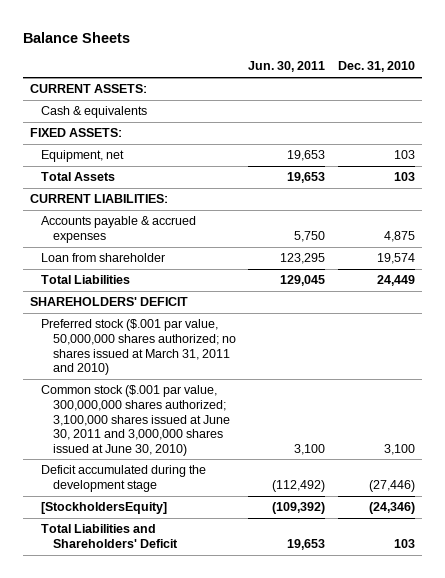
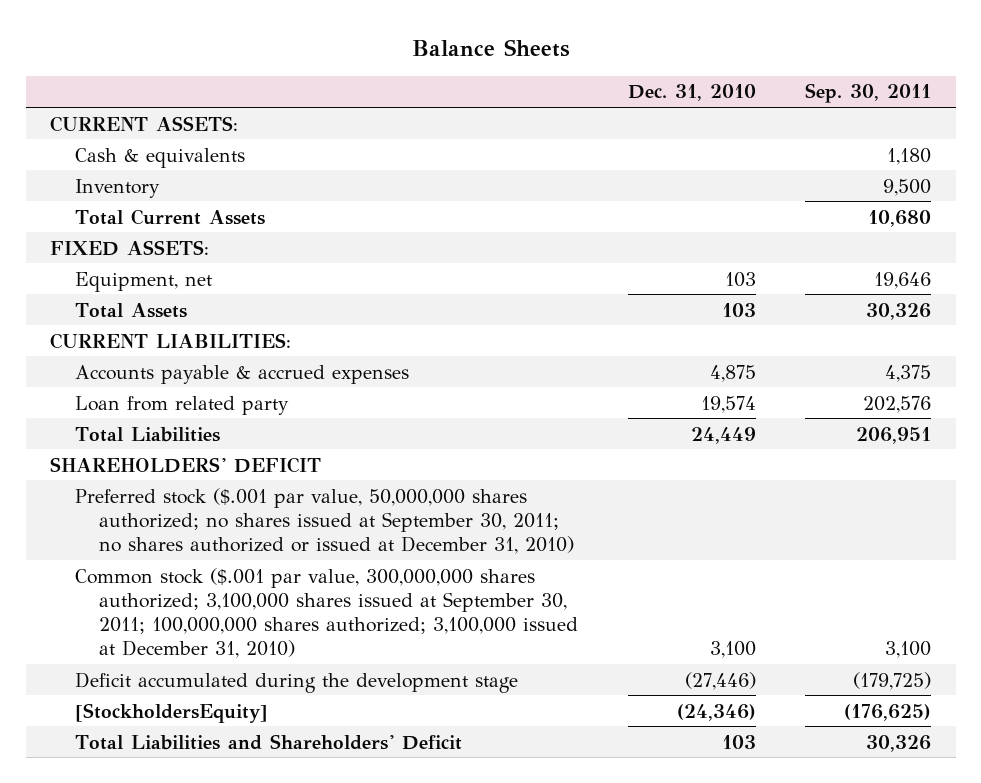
[248,61,326,73] Jun. 30, 2011 -> none
none -> [804,83,931,104] Sep. 30, 2011
none -> [74,178,160,198] Inventory
none -> [74,208,265,225] Total Current Assets
[41,253,166,263] Loan from shareholder -> [74,395,289,415] Loan from related party
[41,319,236,376] Preferred stock ($.001 par value, 50,000,000 shares authorized; no shares issued at March 31, 2011 and 2010) -> [74,487,575,554] Preferred stock ($.001 par value, 50,000,000 shares authorized; no shares issued at September 30, 2011; no shares authorized or issued at December 31, 2010)
[41,385,230,456] Common stock ($.001 par value, 300,000,000 shares authorized; 3,100,000 shares issued at June 30, 2011 and 3,000,000 shares issued at June 30, 2010) -> [74,567,579,659] Common stock ($.001 par value, 300,000,000 shares authorized; 3,100,000 shares issued at September 30, 2011; 100,000,000 shares authorized; 3,100,000 issued at December 31, 2010)

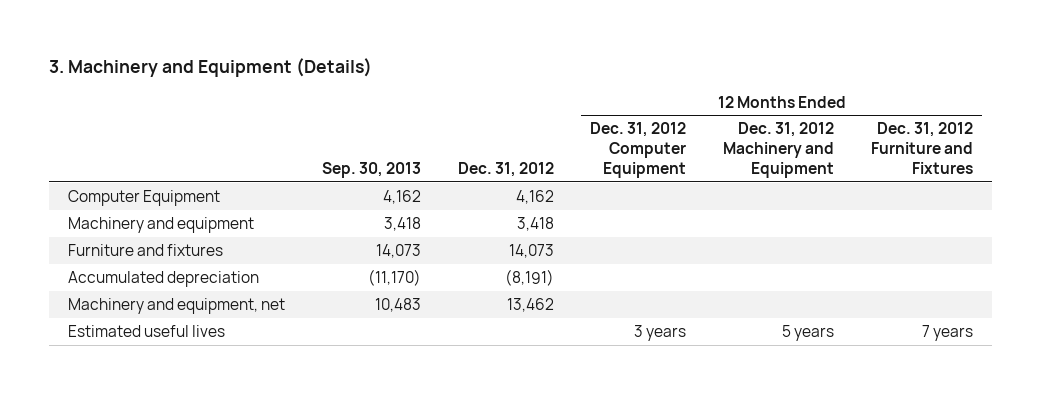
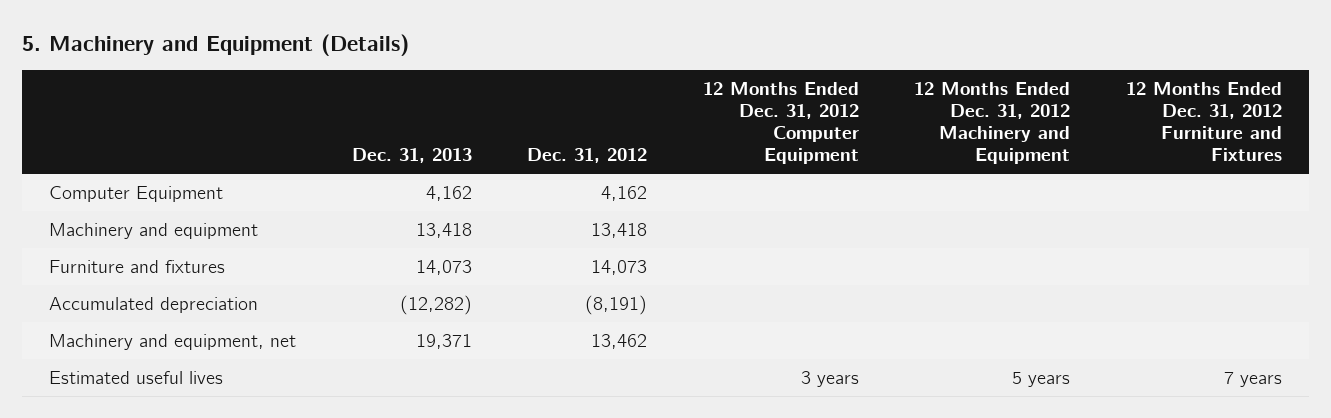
[49,58,373,78] 3. Machinery and Equipment (Details) -> [21,34,409,57] 5. Machinery and Equipment (Details)
[321,162,421,179] Sep. 30, 2013 -> none
none -> [351,148,472,164] Dec. 31, 2013
[516,216,554,231] 3,418 -> [591,223,648,239] 13,418

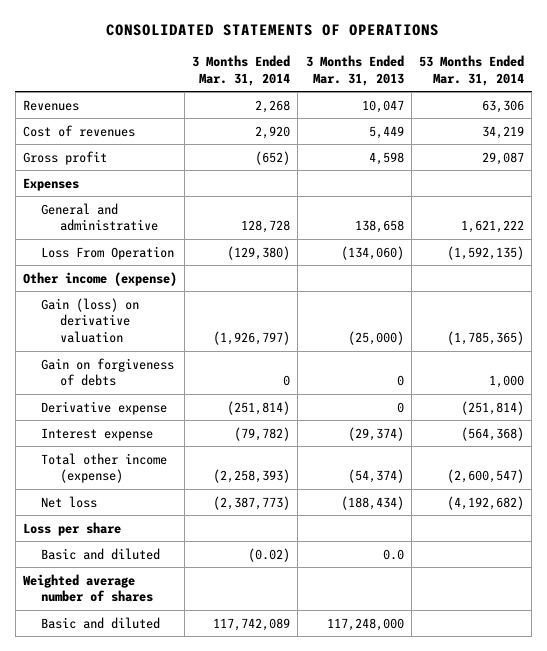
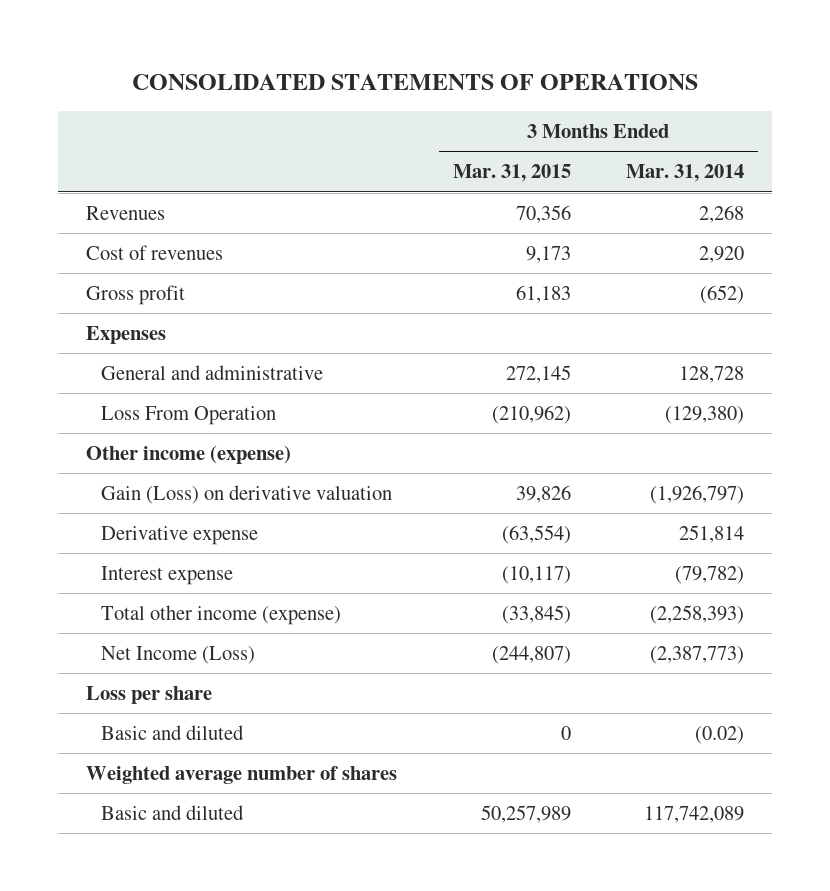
[305,54,404,86] 3 Months Ended Mar. 31, 2013 -> none
[419,54,525,86] 53 Months Ended Mar. 31, 2014 -> none
none -> [452,164,571,183] Mar. 31, 2015
[41,357,175,387] Gain on forgiveness of debts -> none
[41,297,140,344] Gain (loss) on derivative valuation -> [101,484,393,504] Gain (Loss) on derivative valuation
[227,400,291,415] (251,814) -> [679,524,745,543] 251,814
[41,495,98,508] Net loss -> [101,645,256,664] Net Income (Loss)

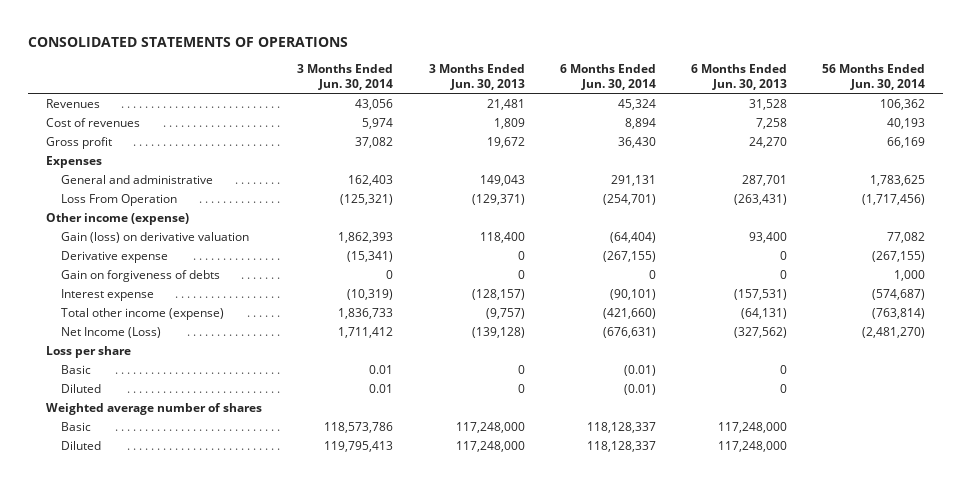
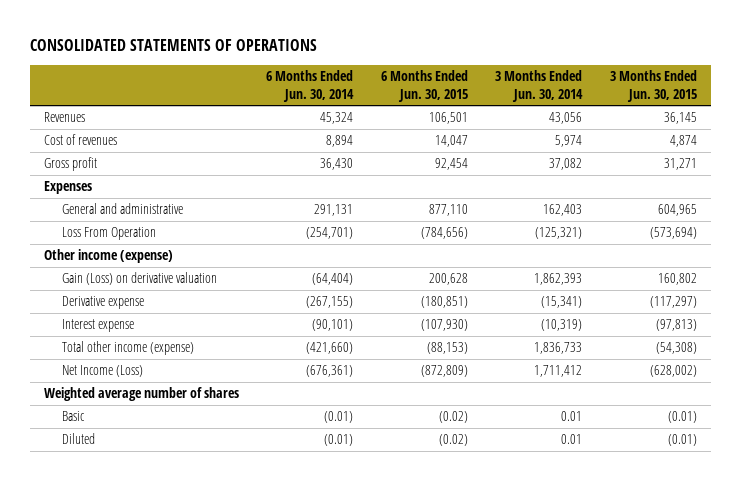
[428,63,525,91] 3 Months Ended Jun. 30, 2013 -> none
[691,63,788,91] 6 Months Ended Jun. 30, 2013 -> none
[822,63,926,91] 56 Months Ended Jun. 30, 2014 -> none
none -> [380,70,468,102] 6 Months Ended Jun. 30, 2015
none -> [610,70,698,102] 3 Months Ended Jun. 30, 2015
[60,231,249,243] Gain (loss) on derivative valuation -> [62,272,218,286] Gain (Loss) on derivative valuation
[60,269,220,282] Gain on forgiveness of debts -> none
[45,345,131,358] Loss per share -> none
[602,326,656,338] (676,631) -> [306,365,354,378] (676,361)
[45,402,262,415] Weighted average number of shares -> [43,387,239,402] Weighted average number of shares
[60,421,91,431] Basic -> none
[60,440,101,450] Diluted -> none

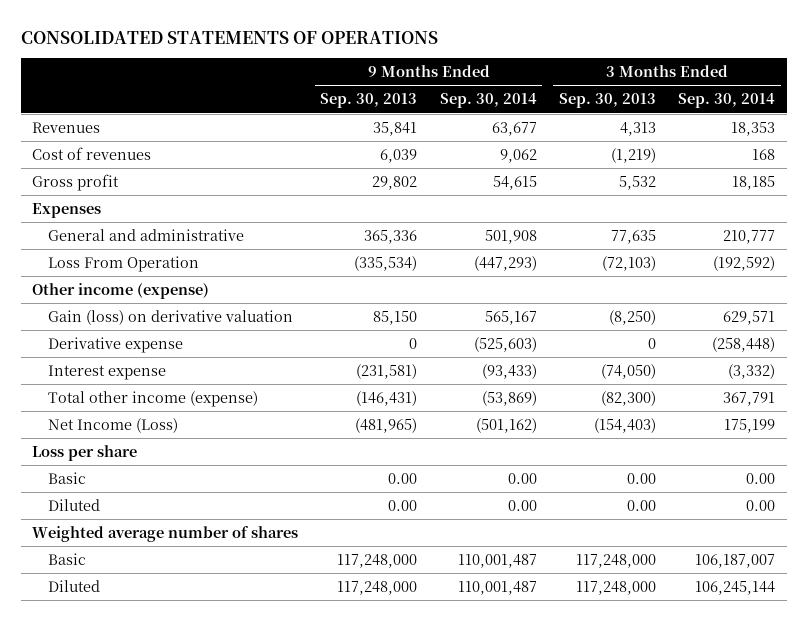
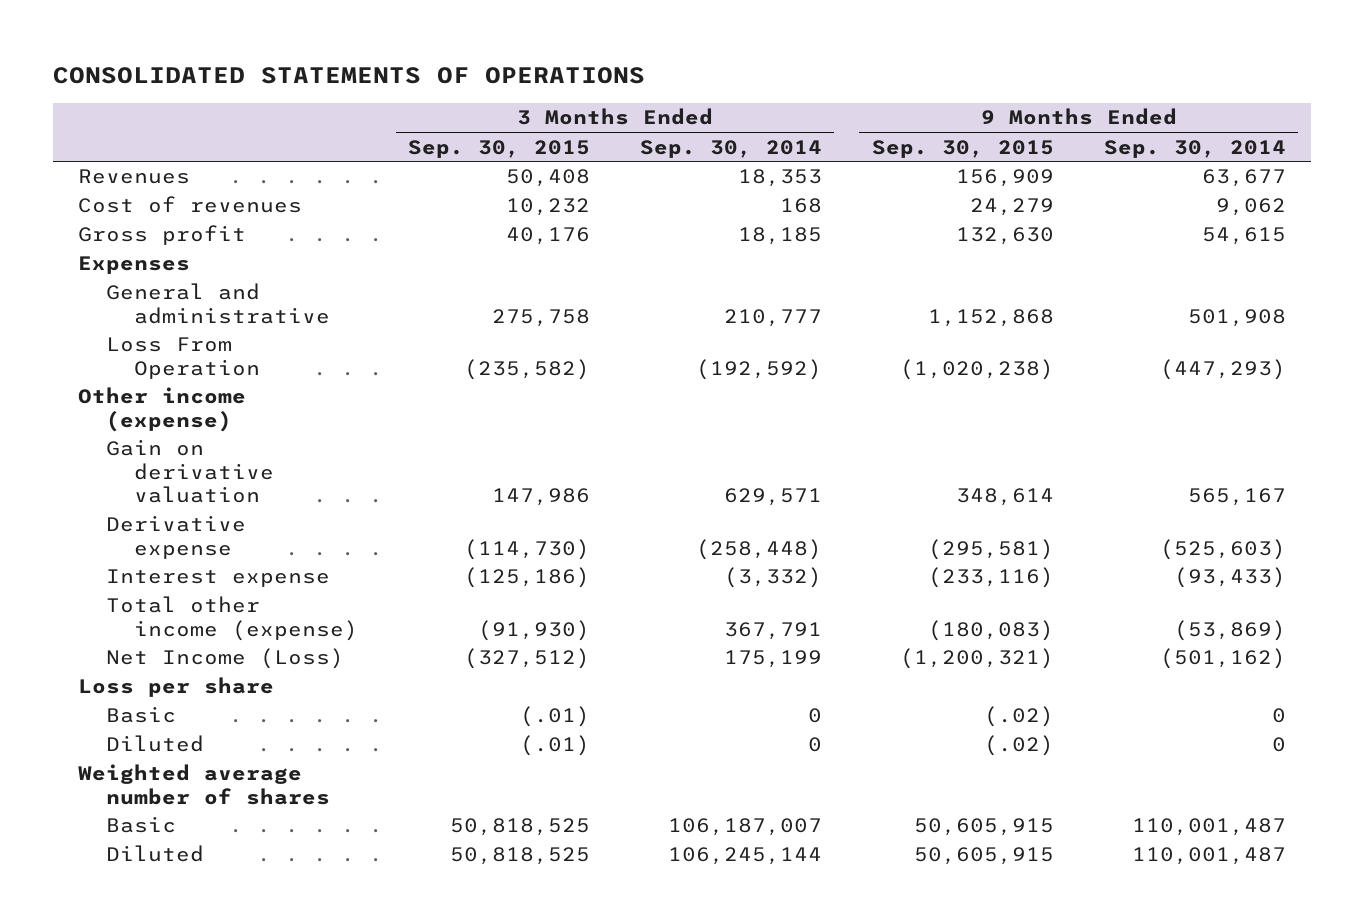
[320,93,418,109] Sep. 30, 2013 -> none
[559,93,657,109] Sep. 30, 2013 -> none
none -> [408,139,591,158] Sep. 30, 2015
none -> [871,139,1054,158] Sep. 30, 2015
[47,309,293,325] Gain (loss) on derivative valuation -> [106,439,275,503] Gain on derivative valuation
[507,472,537,484] 0.00 -> [1271,708,1286,724] 0
[746,472,776,484] 0.00 -> [807,708,822,724] 0
[507,499,537,511] 0.00 -> [1271,737,1286,753] 0
[746,499,776,511] 0.00 -> [807,737,822,753] 0

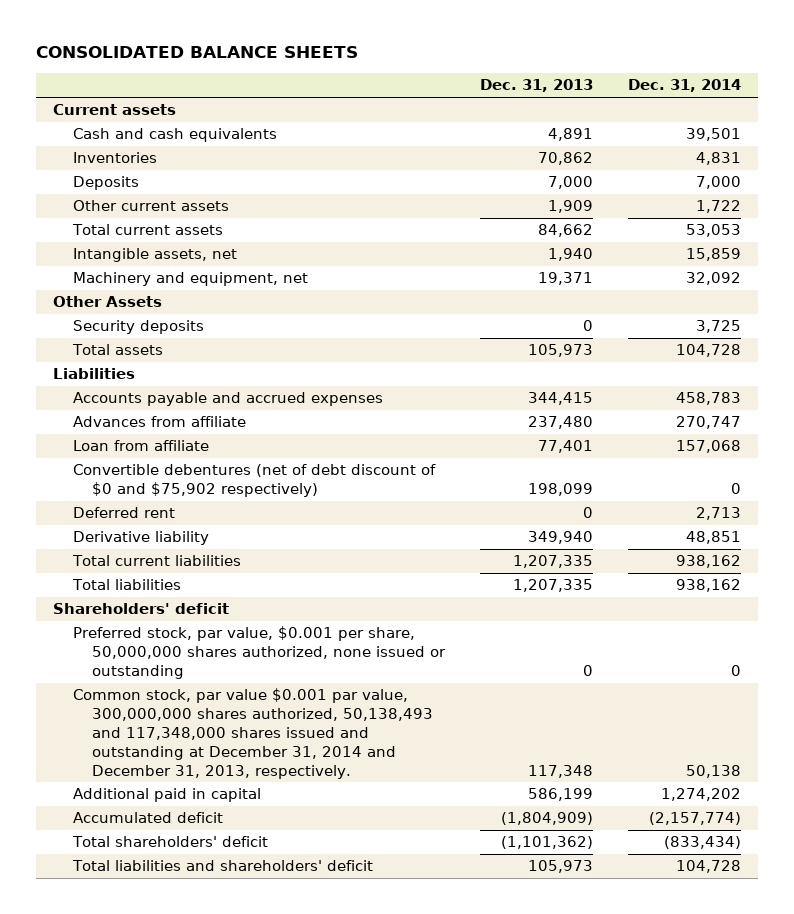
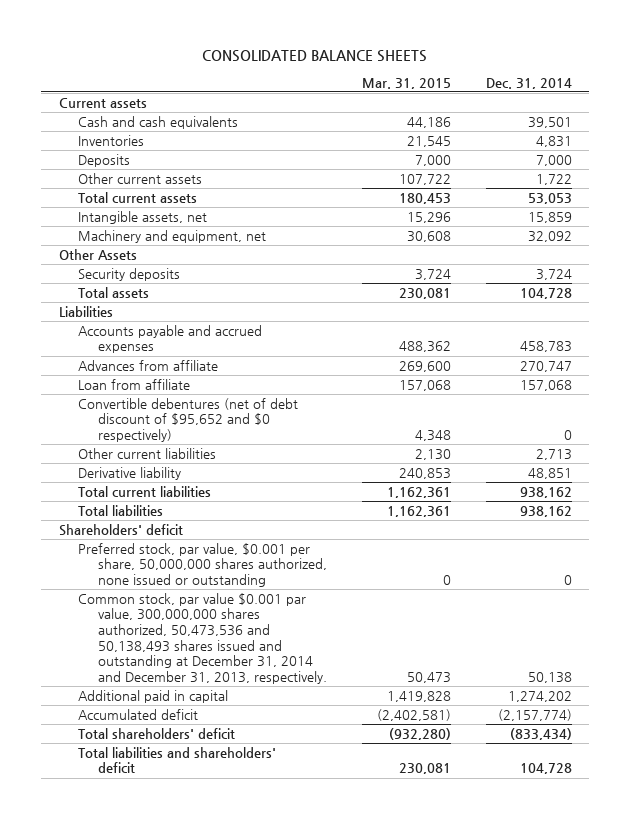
[479,79,593,93] Dec. 31, 2013 -> none
none -> [361,77,451,89] Mar. 31, 2015
[695,320,741,334] 3,725 -> [535,268,572,280] 3,724
[72,464,436,498] Convertible debentures (net of debt discount of $0 and $75,902 respectively) -> [78,397,299,442] Convertible debentures (net of debt discount of $95,652 and $0 respectively)
[72,507,175,519] Deferred rent -> [78,447,217,459] Other current liabilities
[72,688,433,779] Common stock, par value $0.001 par value, 300,000,000 shares authorized, 50,138,493 and 117,348,000 shares issued and outstanding at December 31, 2014 and December 31, 2013, respectively. -> [78,592,327,684] Common stock, par value $0.001 par value, 300,000,000 shares authorized, 50,473,536 and 50,138,493 shares issued and outstanding at December 31, 2014 and December 31, 2013, respectively.

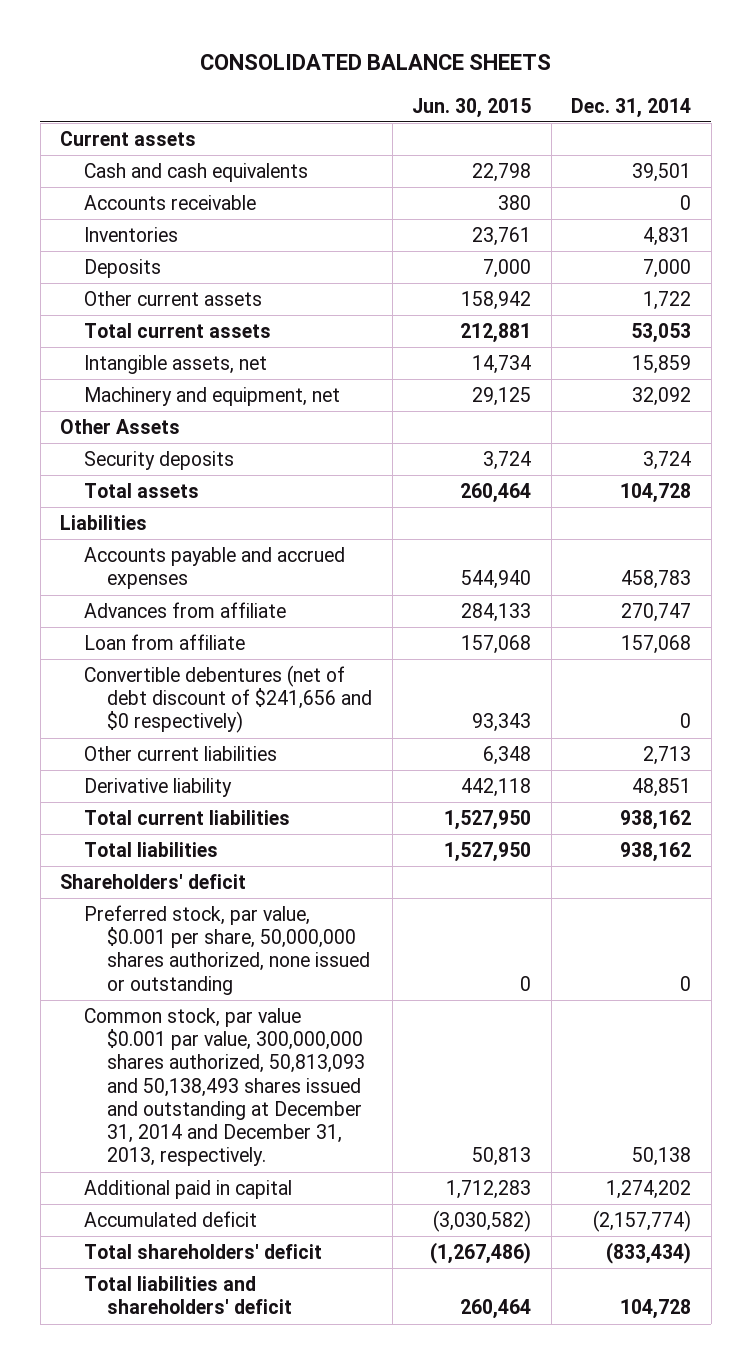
[361,77,451,89] Mar. 31, 2015 -> none
none -> [412,97,532,118] Jun. 30, 2015
none -> [83,195,256,211] Accounts receivable
[78,397,299,442] Convertible debentures (net of debt discount of $95,652 and $0 respectively) -> [83,665,373,734] Convertible debentures (net of debt discount of $241,656 and $0 respectively)
[78,592,327,684] Common stock, par value $0.001 par value, 300,000,000 shares authorized, 50,473,536 and 50,138,493 shares issued and outstanding at December 31, 2014 and December 31, 2013, respectively. -> [83,1008,366,1167] Common stock, par value $0.001 par value, 300,000,000 shares authorized, 50,813,093 and 50,138,493 shares issued and outstanding at December 31, 2014 and December 31, 2013, respectively.

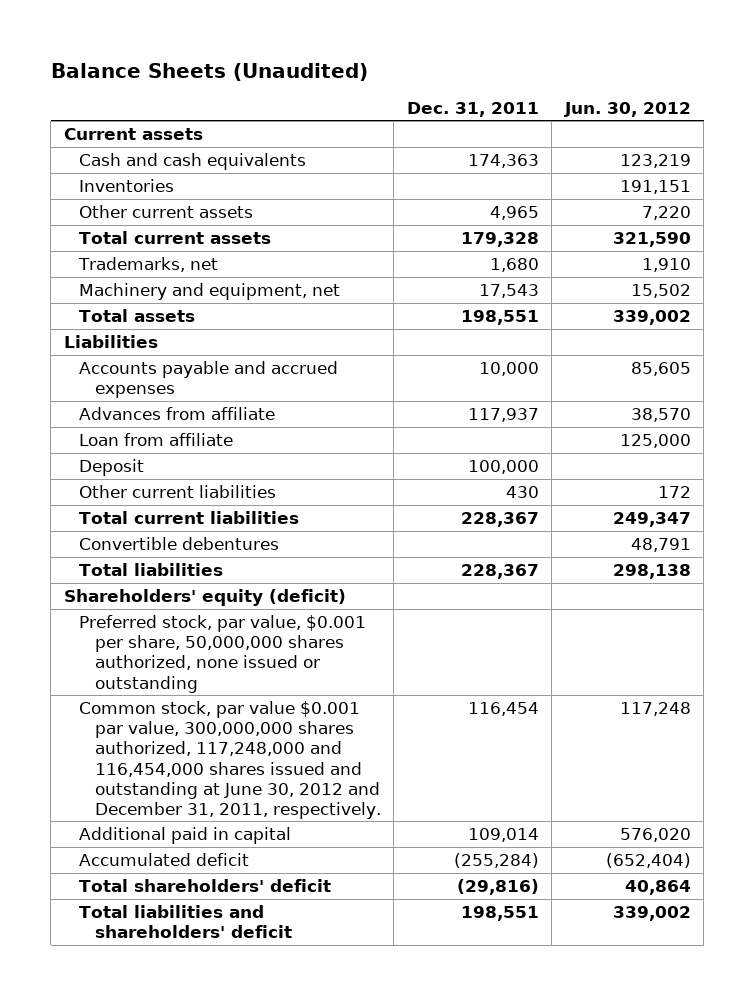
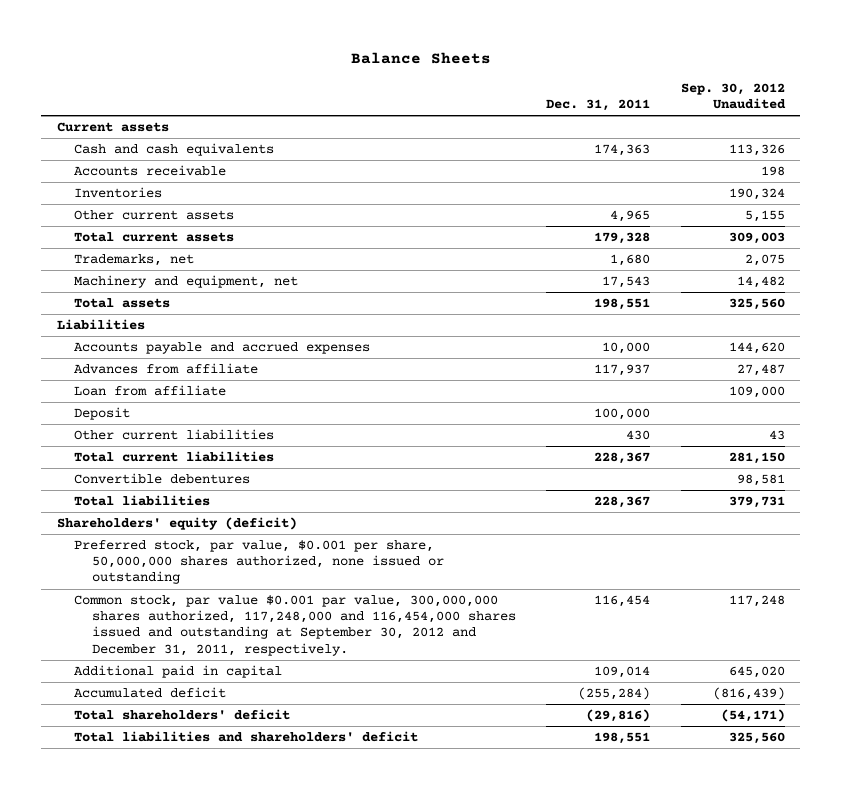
[50,62,368,81] Balance Sheets (Unaudited) -> [350,51,491,64] Balance Sheets
[563,101,691,117] Jun. 30, 2012 -> none
none -> [680,82,786,110] Sep. 30, 2012 Unaudited
none -> [74,165,227,177] Accounts receivable
[79,701,381,819] Common stock, par value $0.001 par value, 300,000,000 shares authorized, 117,248,000 and 116,454,000 shares issued and outstanding at June 30, 2012 and December 31, 2011, respectively. -> [74,595,517,656] Common stock, par value $0.001 par value, 300,000,000 shares authorized, 117,248,000 and 116,454,000 shares issued and outstanding at September 30, 2012 and December 31, 2011, respectively.

